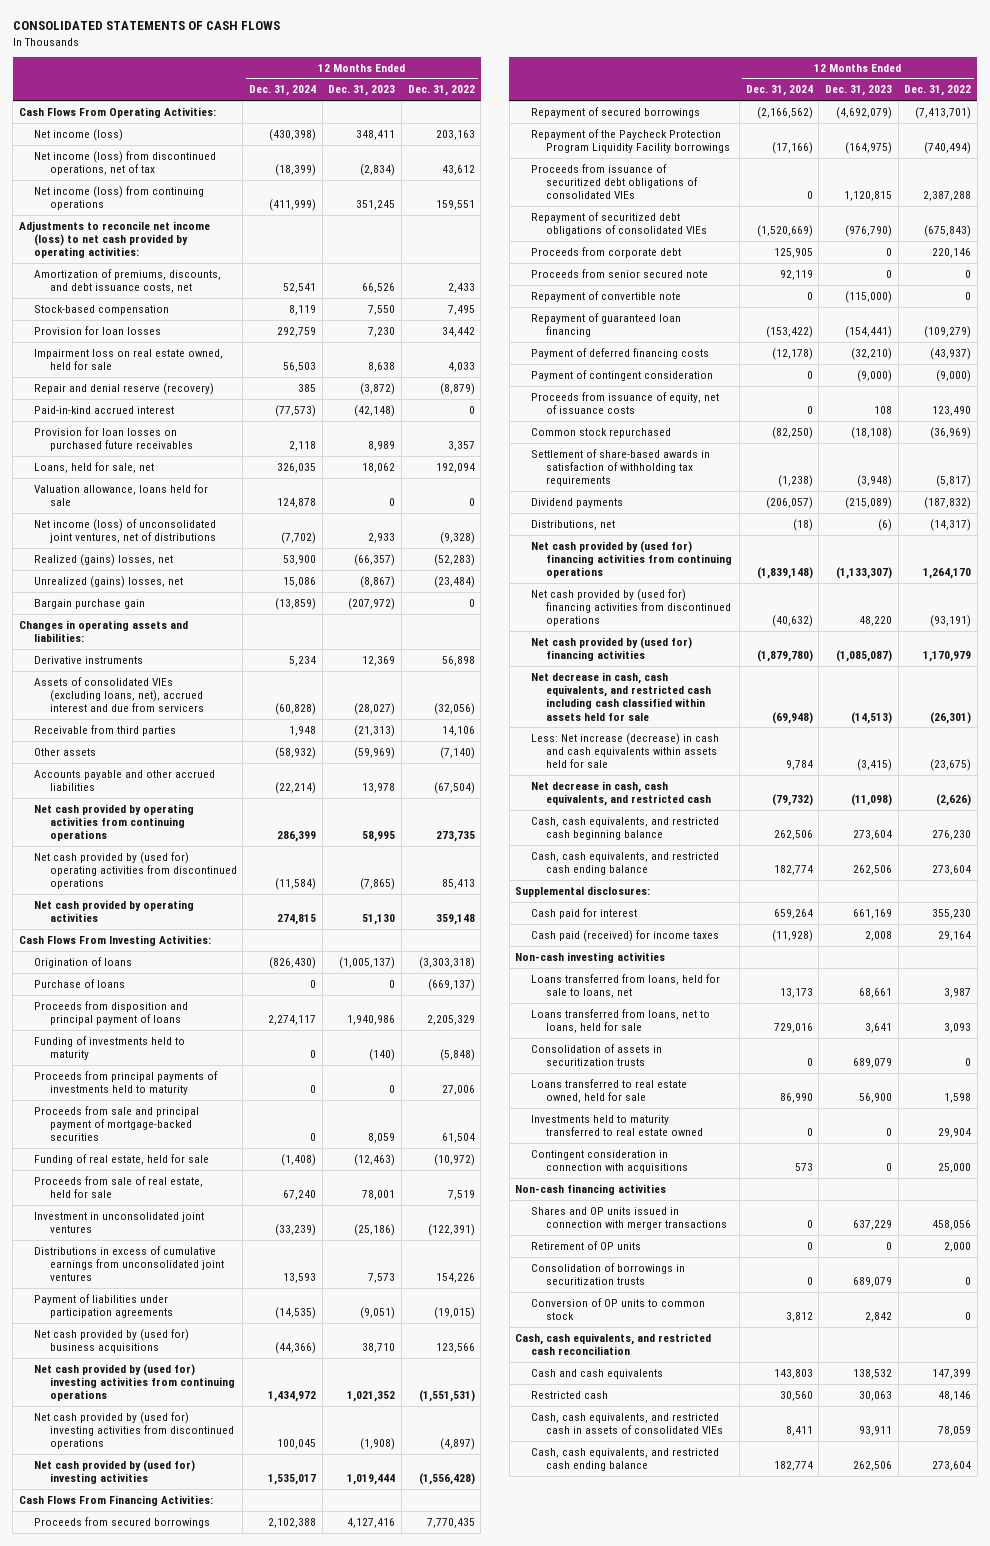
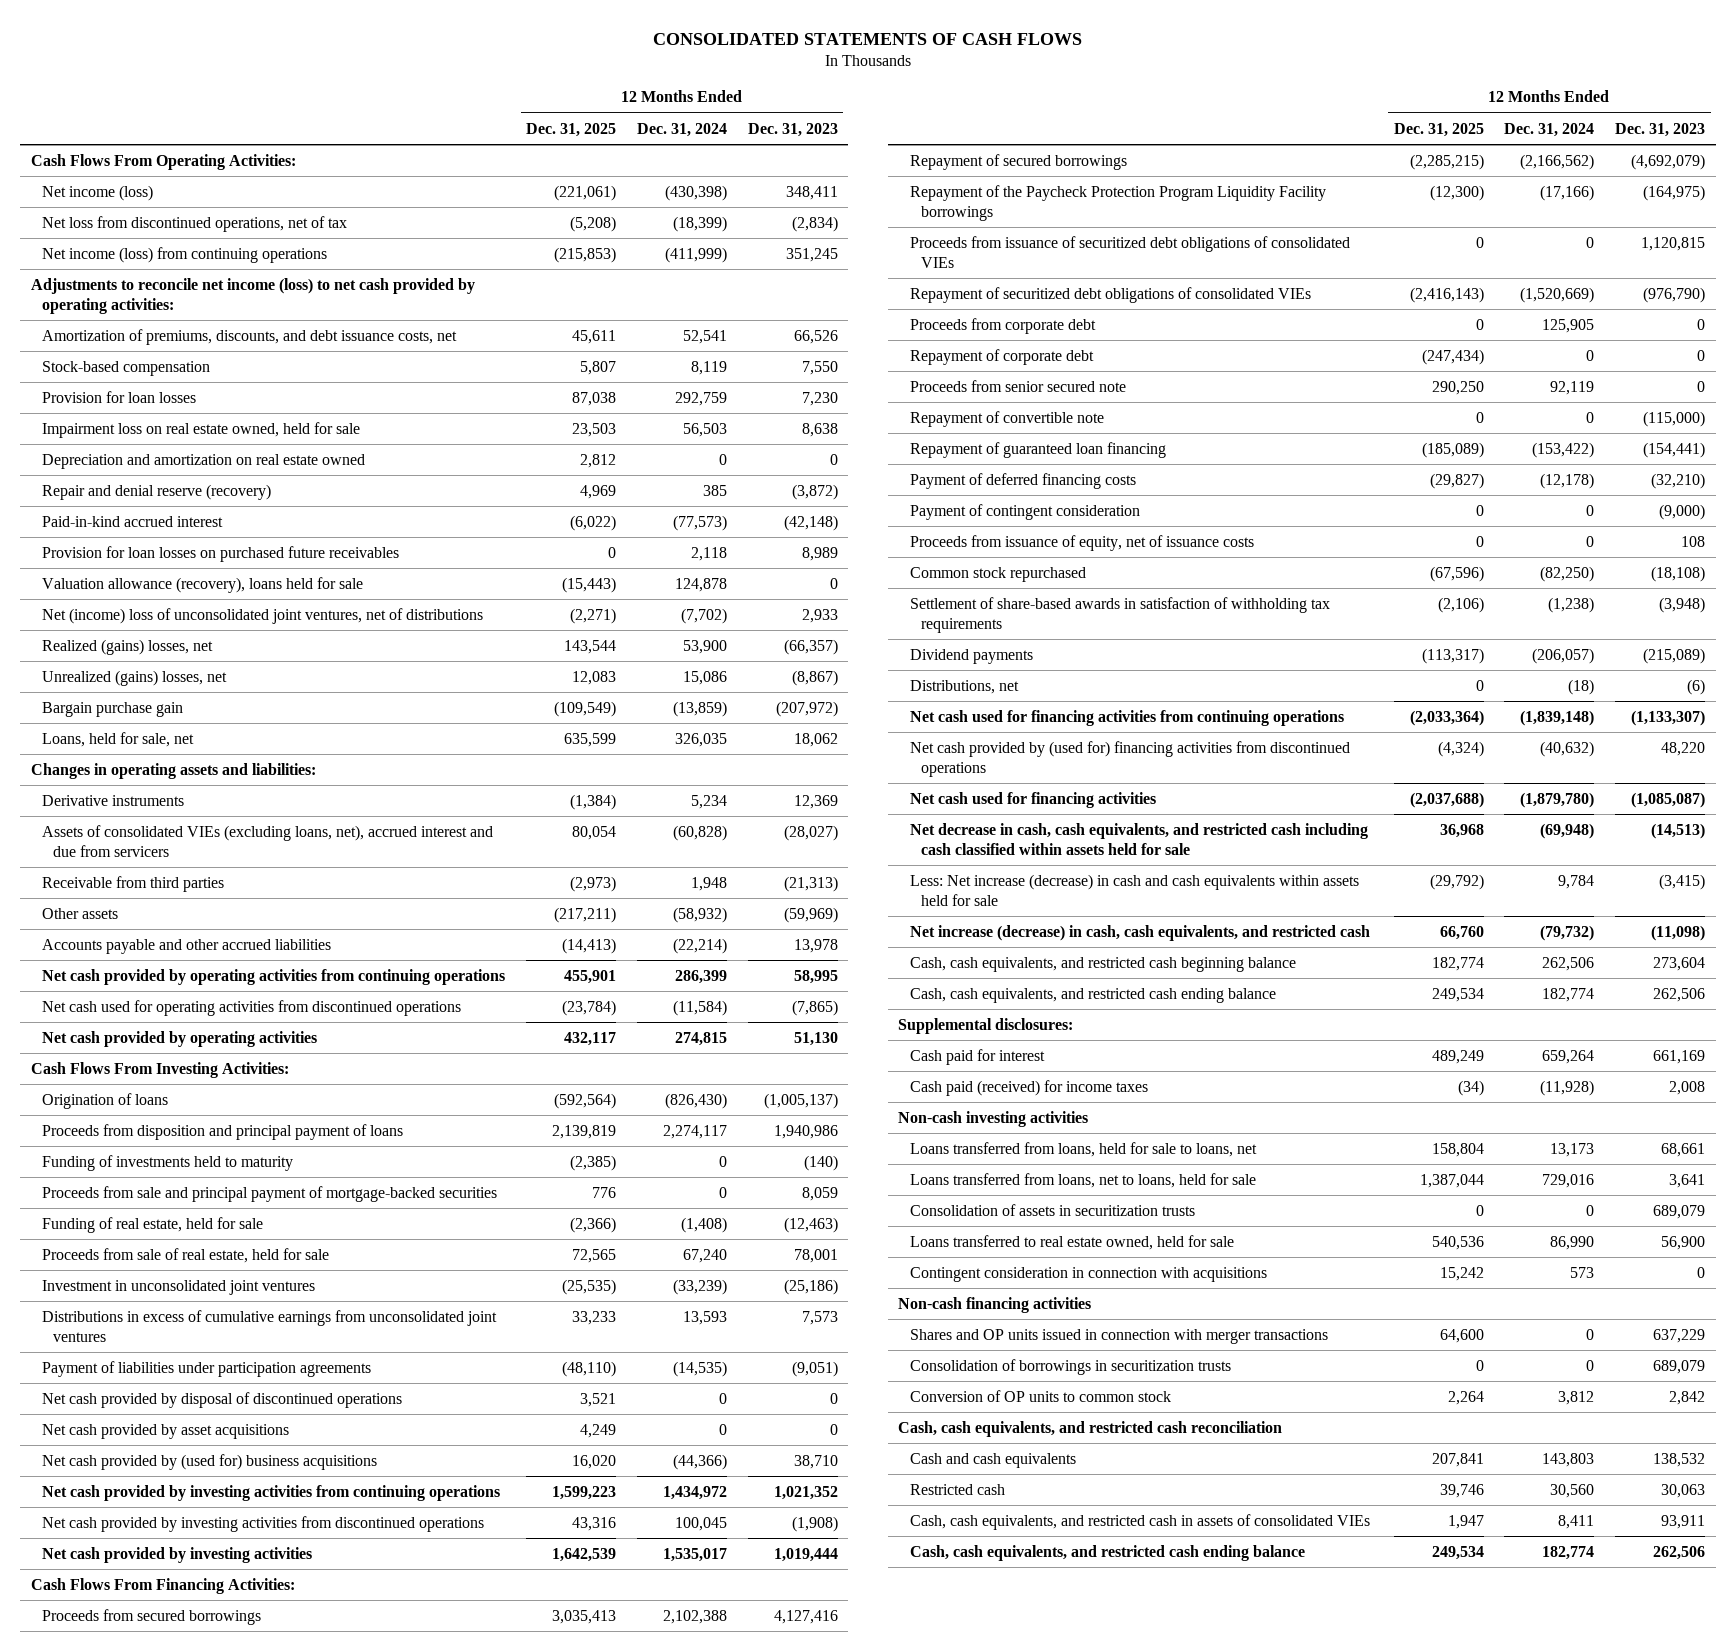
[407,85,475,97] Dec. 31, 2022 -> none
none -> [526,122,617,137] Dec. 31, 2025
[34,150,217,176] Net income (loss) from discontinued operations, net of tax -> [42,215,348,232] Net loss from discontinued operations, net of tax
none -> [42,453,366,469] Depreciation and amortization on real estate owned
[34,483,209,507] Valuation allowance, loans held for sale -> [42,576,364,593] Valuation allowance (recovery), loans held for sale
[34,518,217,544] Net income (loss) of unconsolidated joint ventures, net of distributions -> [42,607,484,624] Net (income) loss of unconsolidated joint ventures, net of distributions
[34,461,155,473] Loans, held for sale, net -> [42,731,195,747] Loans, held for sale, net
[34,851,237,890] Net cash provided by (used for) operating activities from discontinued operations -> [42,999,462,1016] Net cash used for operating activities from discontinued operations
[34,978,126,988] Purchase of loans -> none
[34,1070,219,1096] Proceeds from principal payments of investments held to maturity -> none
none -> [42,1391,403,1408] Net cash provided by disposal of discontinued operations
none -> [42,1423,290,1439] Net cash provided by asset acquisitions
[34,1363,235,1402] Net cash provided by (used for) investing activities from continuing operations -> [42,1484,501,1501] Net cash provided by investing activities from continuing operations
[34,1411,234,1450] Net cash provided by (used for) investing activities from discontinued operations -> [42,1515,485,1532] Net cash provided by investing activities from discontinued operations
[34,1459,196,1485] Net cash provided by (used for) investing activities -> [42,1546,313,1563] Net cash provided by investing activities
none -> [909,348,1094,365] Repayment of corporate debt
[530,540,733,579] Net cash provided by (used for) financing activities from continuing operations -> [909,709,1344,726] Net cash used for financing activities from continuing operations
[530,636,692,662] Net cash provided by (used for) financing activities -> [909,791,1156,808] Net cash used for financing activities
[530,780,712,807] Net decrease in cash, cash equivalents, and restricted cash -> [909,924,1370,941] Net increase (decrease) in cash, cash equivalents, and restricted cash
[530,1114,704,1137] Investments held to maturity transferred to real estate owned -> none
[530,1240,641,1250] Retirement of OP units -> none

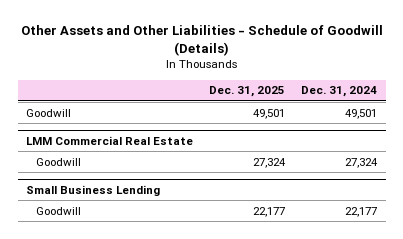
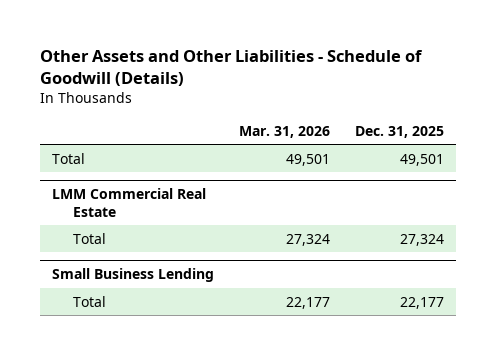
[301,86,378,98] Dec. 31, 2024 -> none
none -> [238,125,330,138] Mar. 31, 2026
[25,108,71,117] Goodwill -> [51,152,85,164] Total
[36,157,82,166] Goodwill -> [73,232,107,244] Total
[36,206,82,215] Goodwill -> [73,295,107,307] Total

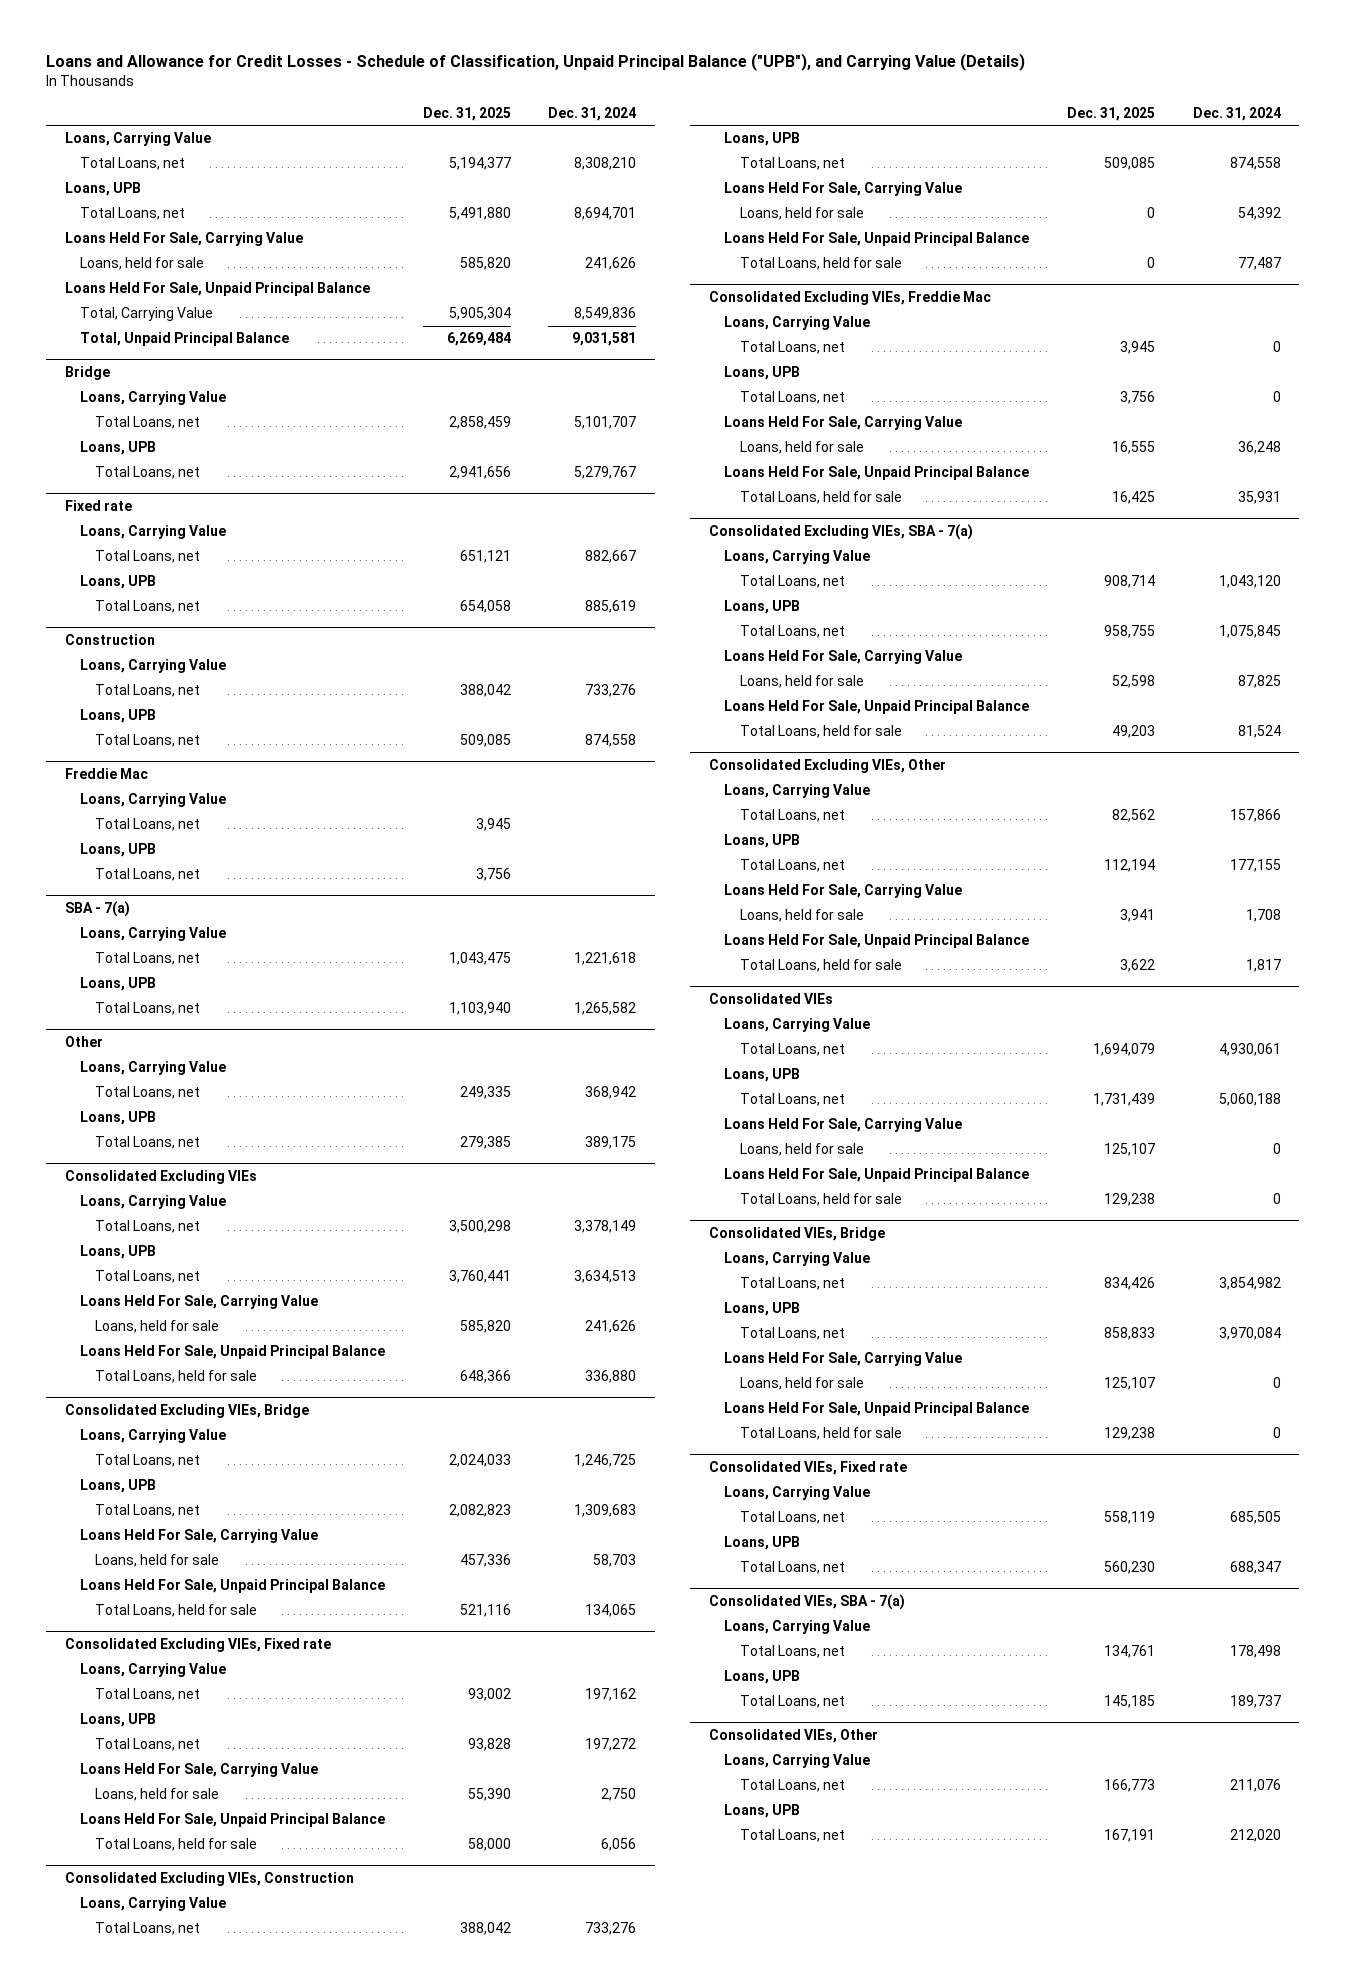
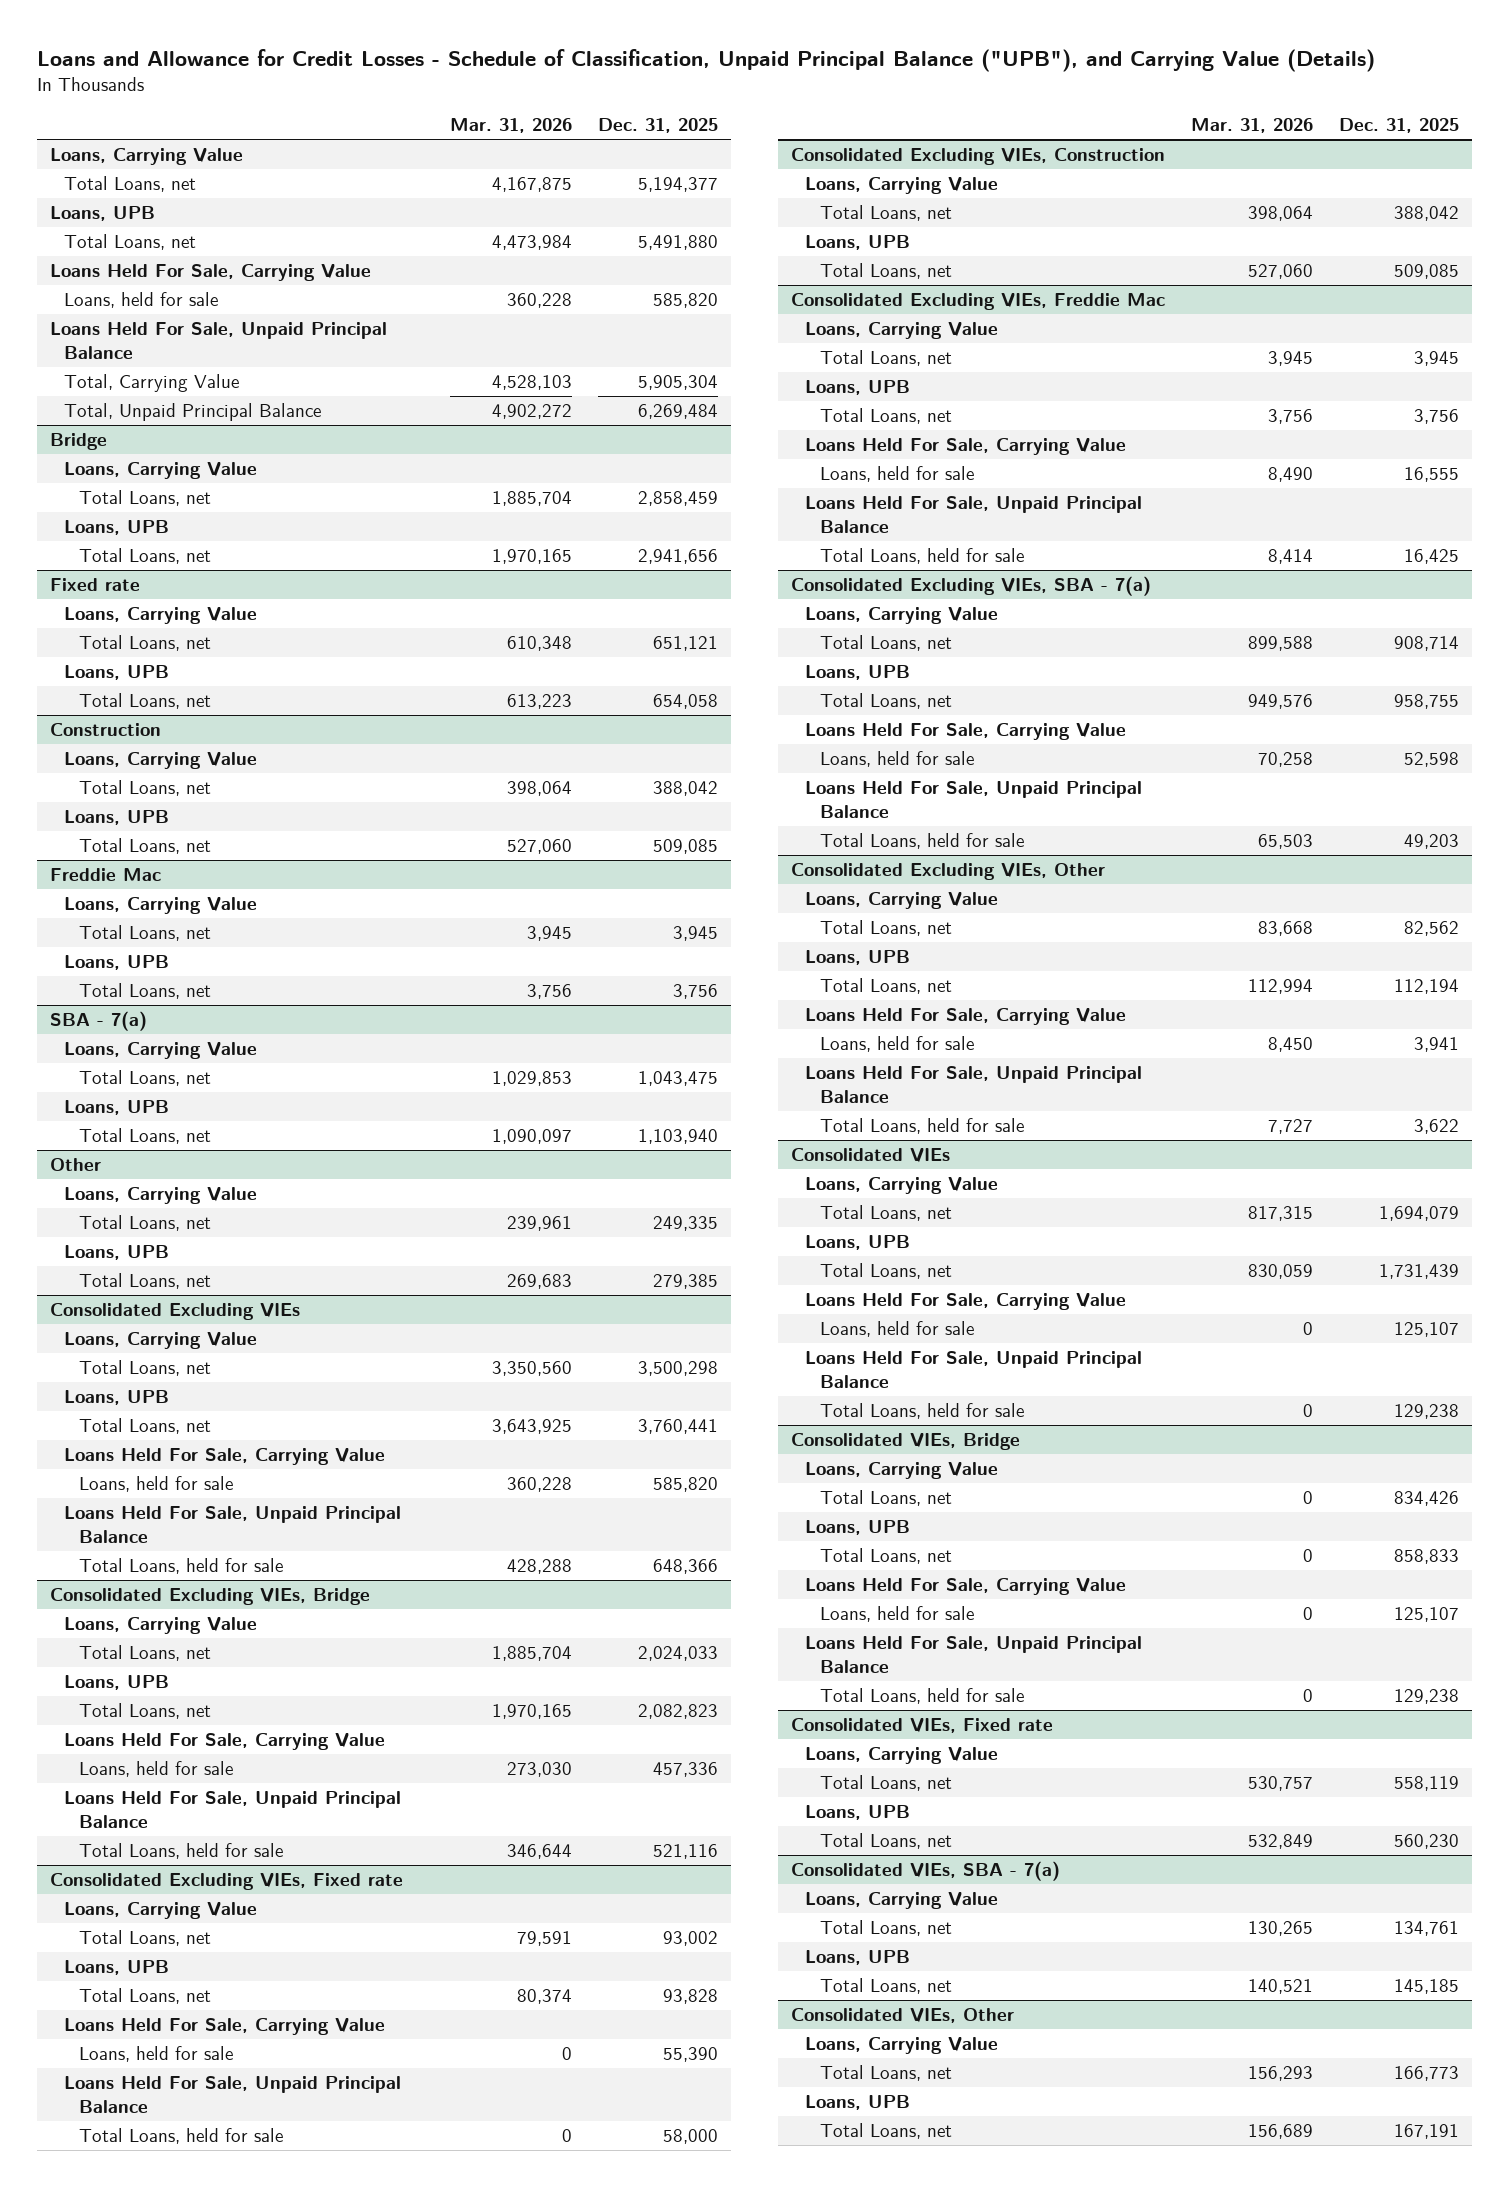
[548,106,637,121] Dec. 31, 2024 -> none
none -> [449,118,572,134] Mar. 31, 2026
[724,182,963,197] Loans Held For Sale, Carrying Value -> none
[739,207,864,221] Loans, held for sale -> none
[724,232,1030,247] Loans Held For Sale, Unpaid Principal Balance -> none
[739,257,902,271] Total Loans, held for sale -> none

